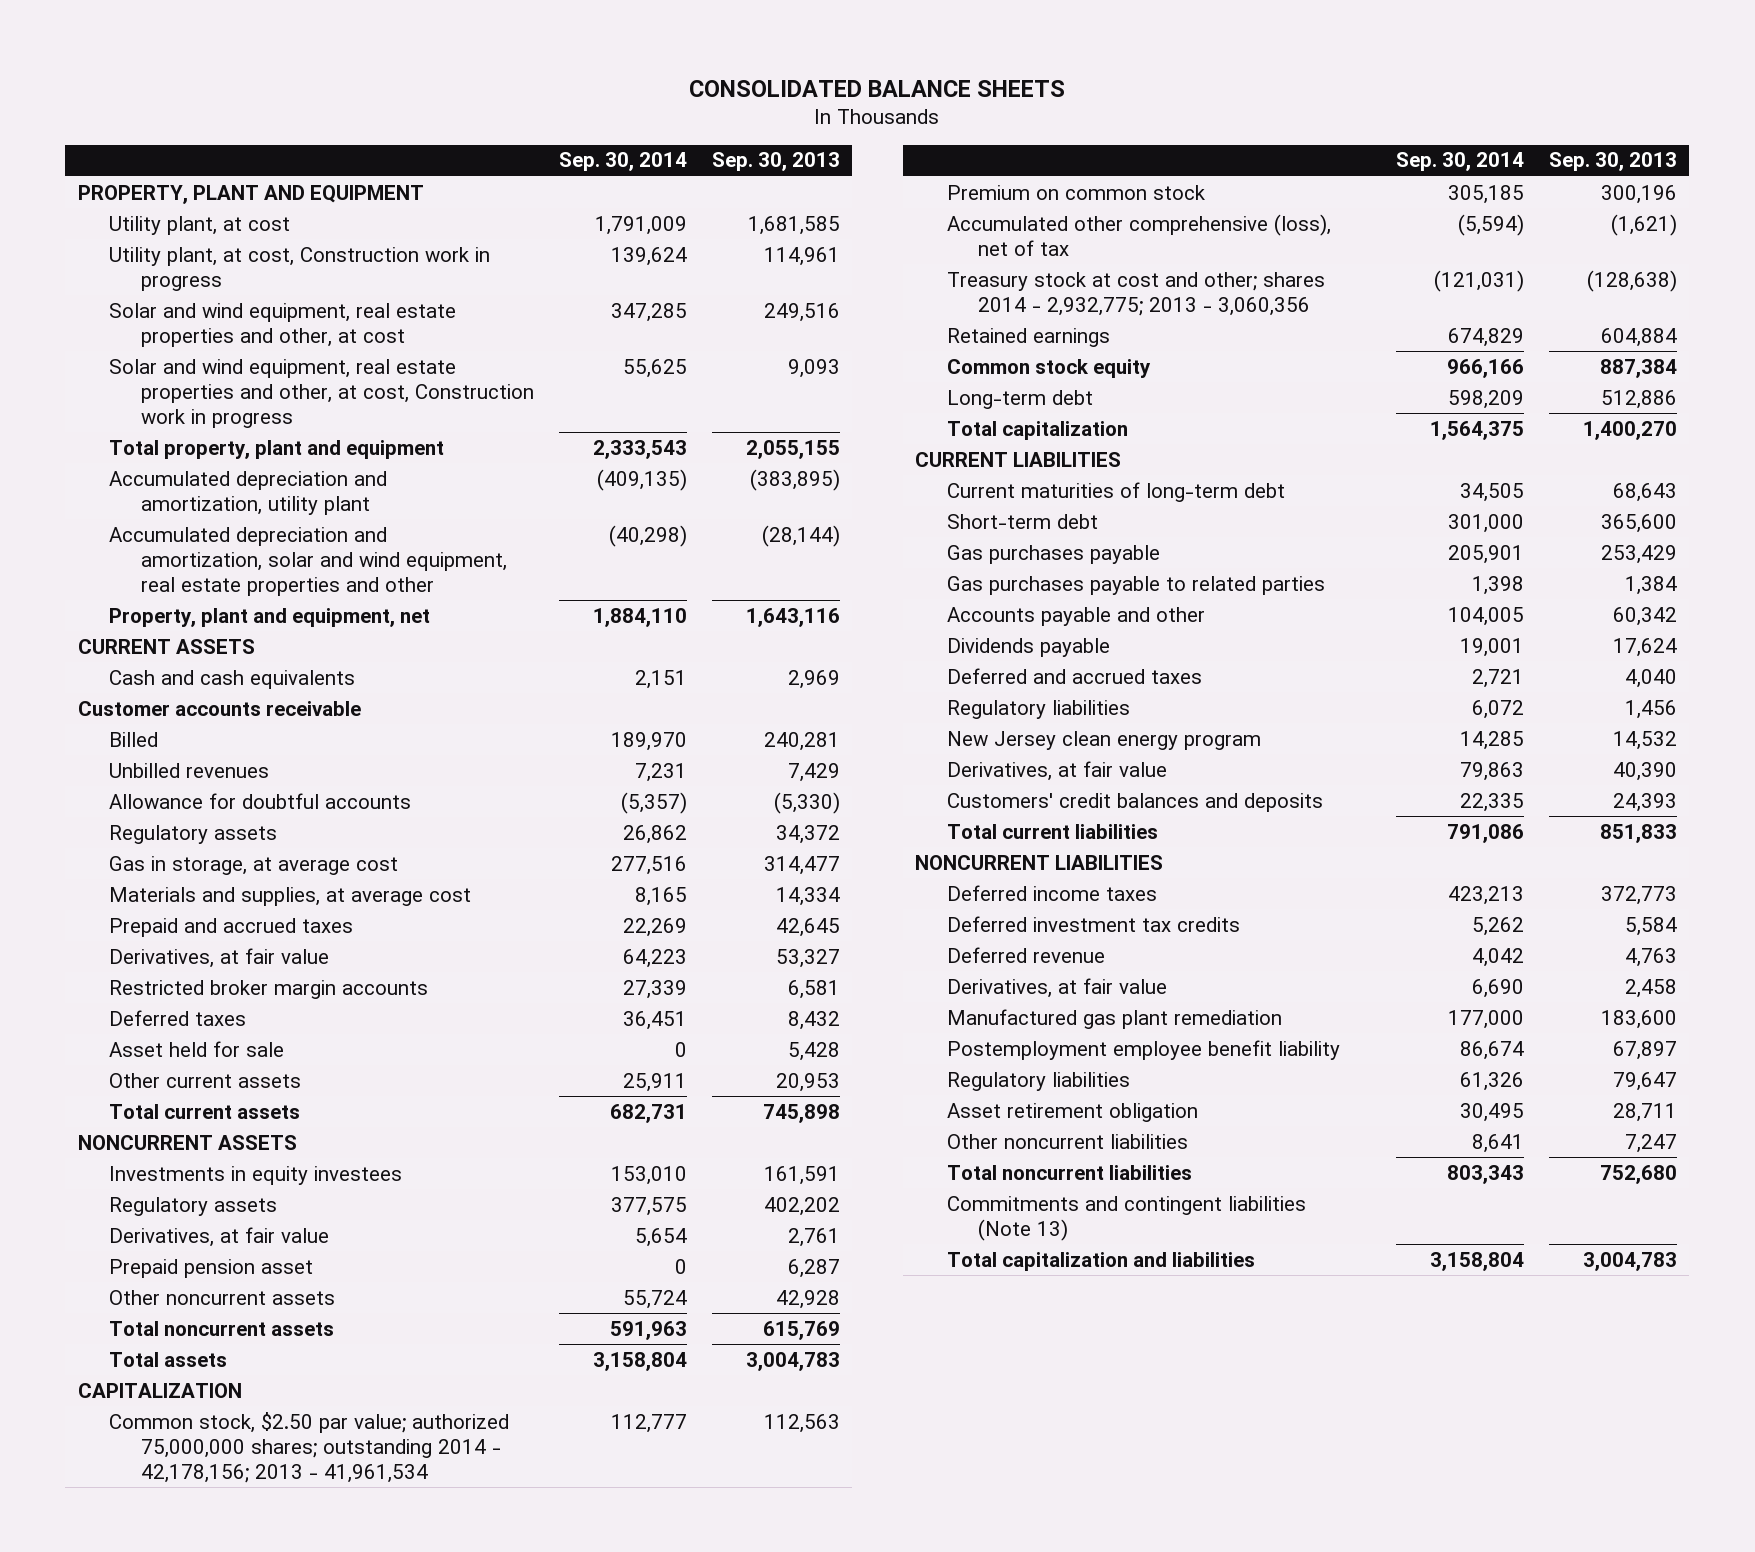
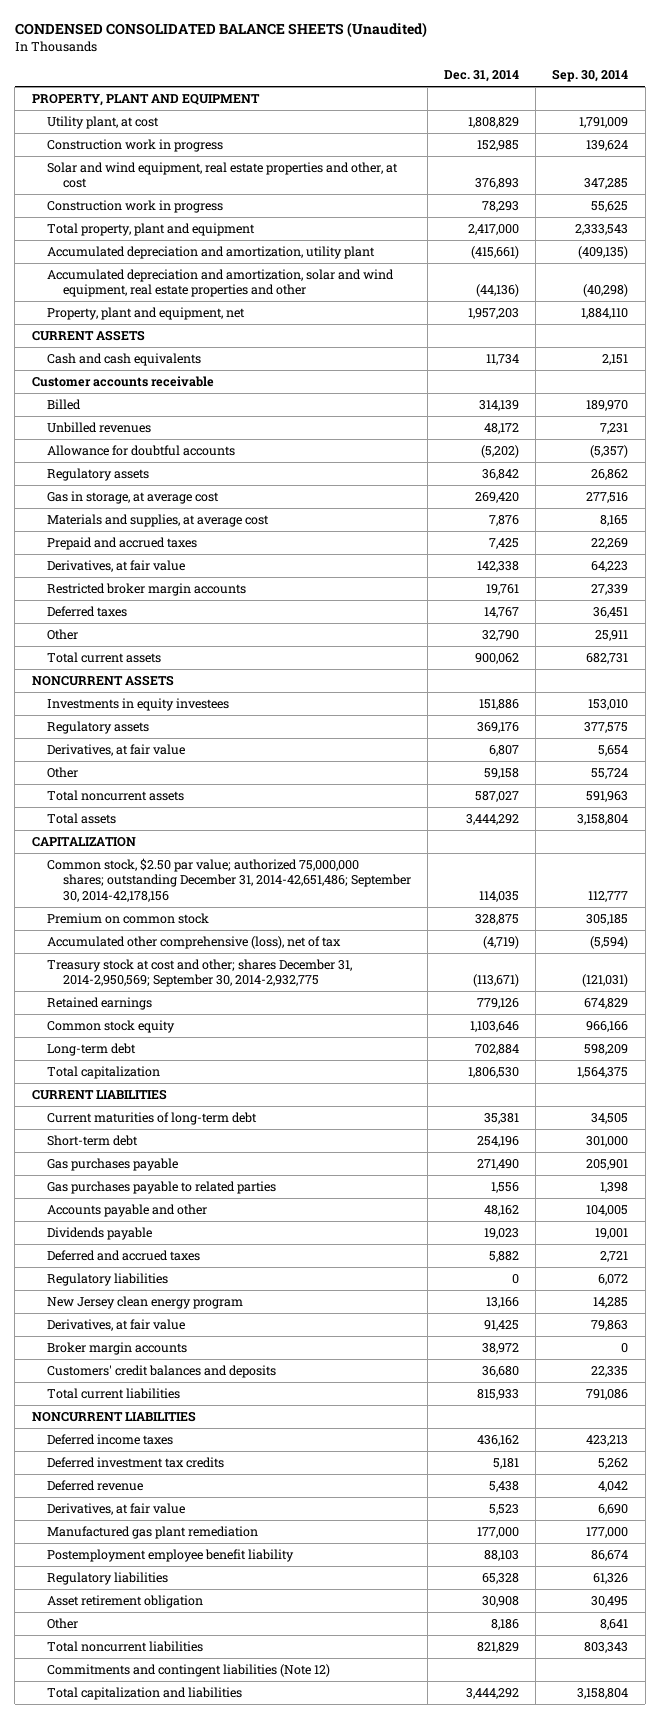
[689,79,1066,97] CONSOLIDATED BALANCE SHEETS -> [14,22,427,39] CONDENSED CONSOLIDATED BALANCE SHEETS (Unaudited)
[711,152,840,172] Sep. 30, 2013 -> none
none -> [444,70,520,83] Dec. 31, 2014
[109,246,491,291] Utility plant, at cost, Construction work in progress -> [47,138,224,152] Construction work in progress
[109,358,534,428] Solar and wind equipment, real estate properties and other, at cost, Construction work in progress -> [47,199,224,213] Construction work in progress
[109,1040,285,1057] Asset held for sale -> none
[109,1072,302,1088] Other current assets -> [47,628,79,640] Other
[109,1258,314,1278] Prepaid pension asset -> none
[109,1289,336,1305] Other noncurrent assets -> [47,766,79,778] Other
[109,1411,510,1483] Common stock, $2.50 par value; authorized 75,000,000 shares; outstanding 2014 - 42,178,156; 2013 - 41,961,534 -> [47,857,411,903] Common stock, $2.50 par value; authorized 75,000,000 shares; outstanding December 31, 2014-42,651,486; September 30, 2014-42,178,156
[946,271,1325,316] Treasury stock at cost and other; shares 2014 - 2,932,775; 2013 - 3,060,356 -> [47,958,353,988] Treasury stock at cost and other; shares December 31, 2014-2,950,569; September 30, 2014-2,932,775
none -> [47,1341,188,1355] Broker margin accounts
[946,1133,1188,1149] Other noncurrent liabilities -> [47,1617,79,1629] Other
[946,1195,1306,1241] Commitments and contingent liabilities (Note 13) -> [47,1663,331,1677] Commitments and contingent liabilities (Note 12)

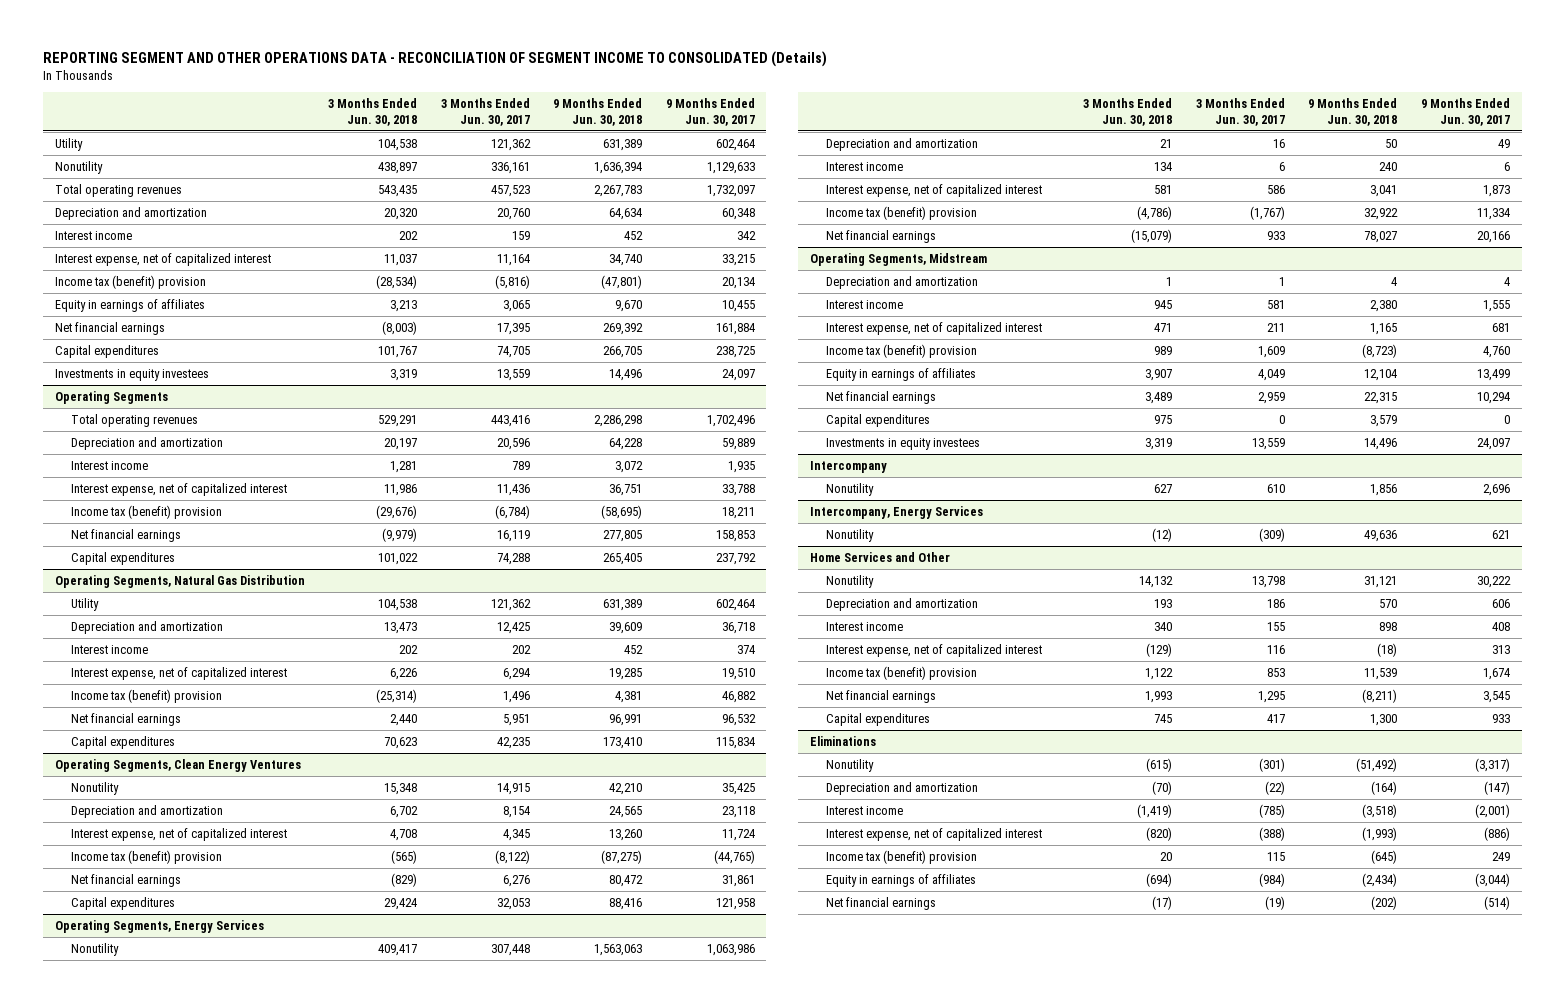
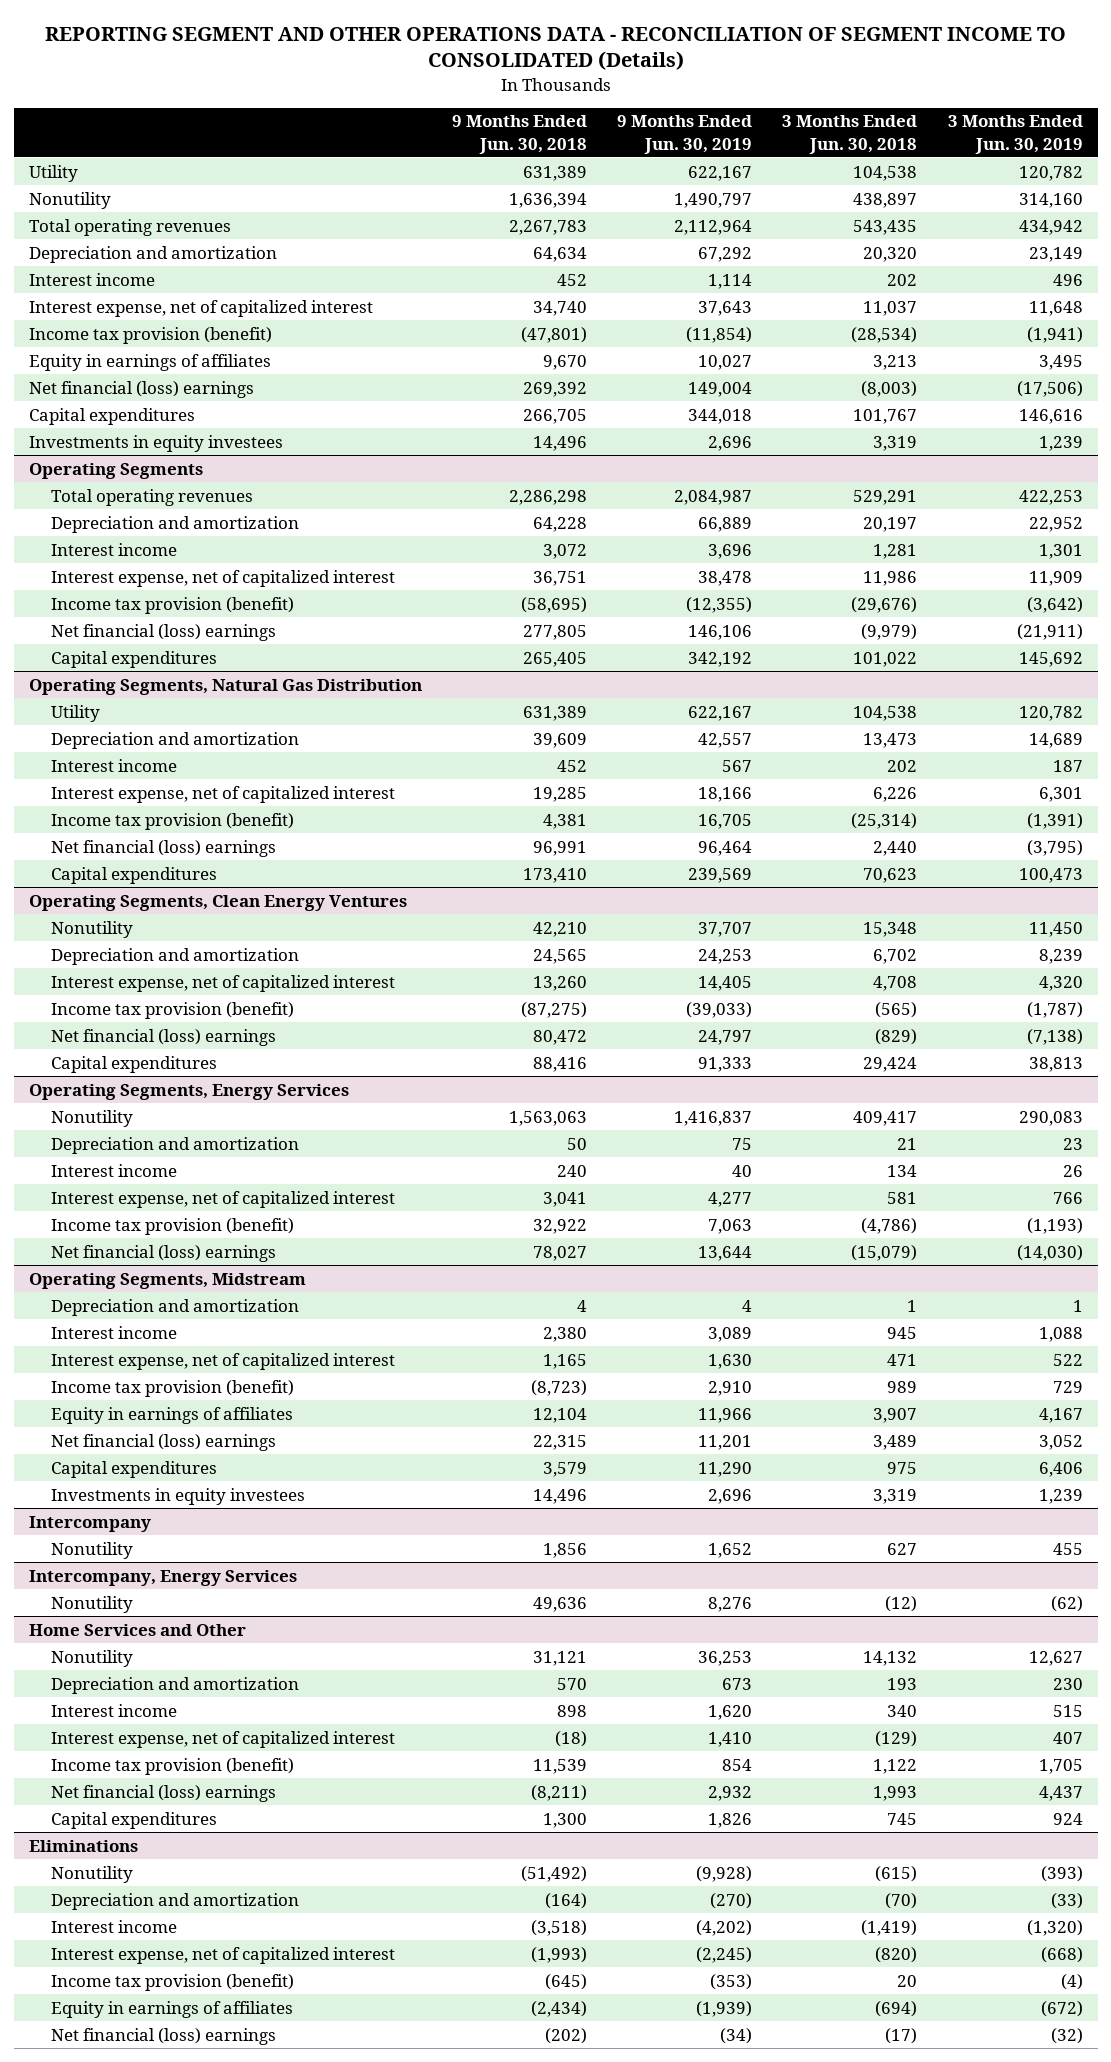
[440,98,530,126] 3 Months Ended Jun. 30, 2017 -> none
[665,98,755,126] 9 Months Ended Jun. 30, 2017 -> none
none -> [617,115,753,154] 9 Months Ended Jun. 30, 2019
none -> [947,115,1083,154] 3 Months Ended Jun. 30, 2019
[54,274,206,289] Income tax (benefit) provision -> [28,326,272,344] Income tax provision (benefit)
[54,321,165,335] Net financial earnings -> [28,380,254,398] Net financial (loss) earnings
[70,504,222,519] Income tax (benefit) provision -> [50,596,294,614] Income tax provision (benefit)
[70,528,181,542] Net financial earnings -> [50,623,276,641] Net financial (loss) earnings
[70,688,222,703] Income tax (benefit) provision -> [50,812,294,830] Income tax provision (benefit)
[70,712,181,726] Net financial earnings -> [50,839,276,857] Net financial (loss) earnings
[70,849,222,864] Income tax (benefit) provision -> [50,1001,294,1019] Income tax provision (benefit)
[70,873,181,887] Net financial earnings -> [50,1028,276,1046] Net financial (loss) earnings
[825,205,977,220] Income tax (benefit) provision -> [50,1217,294,1235] Income tax provision (benefit)
[825,229,936,243] Net financial earnings -> [50,1244,276,1262] Net financial (loss) earnings
[825,343,977,358] Income tax (benefit) provision -> [50,1379,294,1397] Income tax provision (benefit)
[825,390,936,404] Net financial earnings -> [50,1433,276,1451] Net financial (loss) earnings
[825,665,977,680] Income tax (benefit) provision -> [50,1757,294,1775] Income tax provision (benefit)
[825,689,936,703] Net financial earnings -> [50,1784,276,1802] Net financial (loss) earnings
[825,849,977,864] Income tax (benefit) provision -> [50,1973,294,1991] Income tax provision (benefit)
[825,896,936,910] Net financial earnings -> [50,2027,276,2045] Net financial (loss) earnings

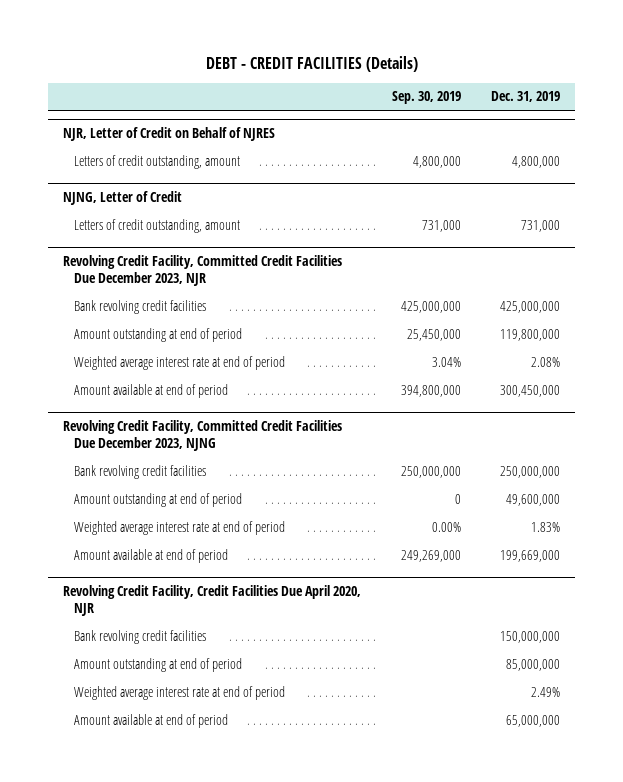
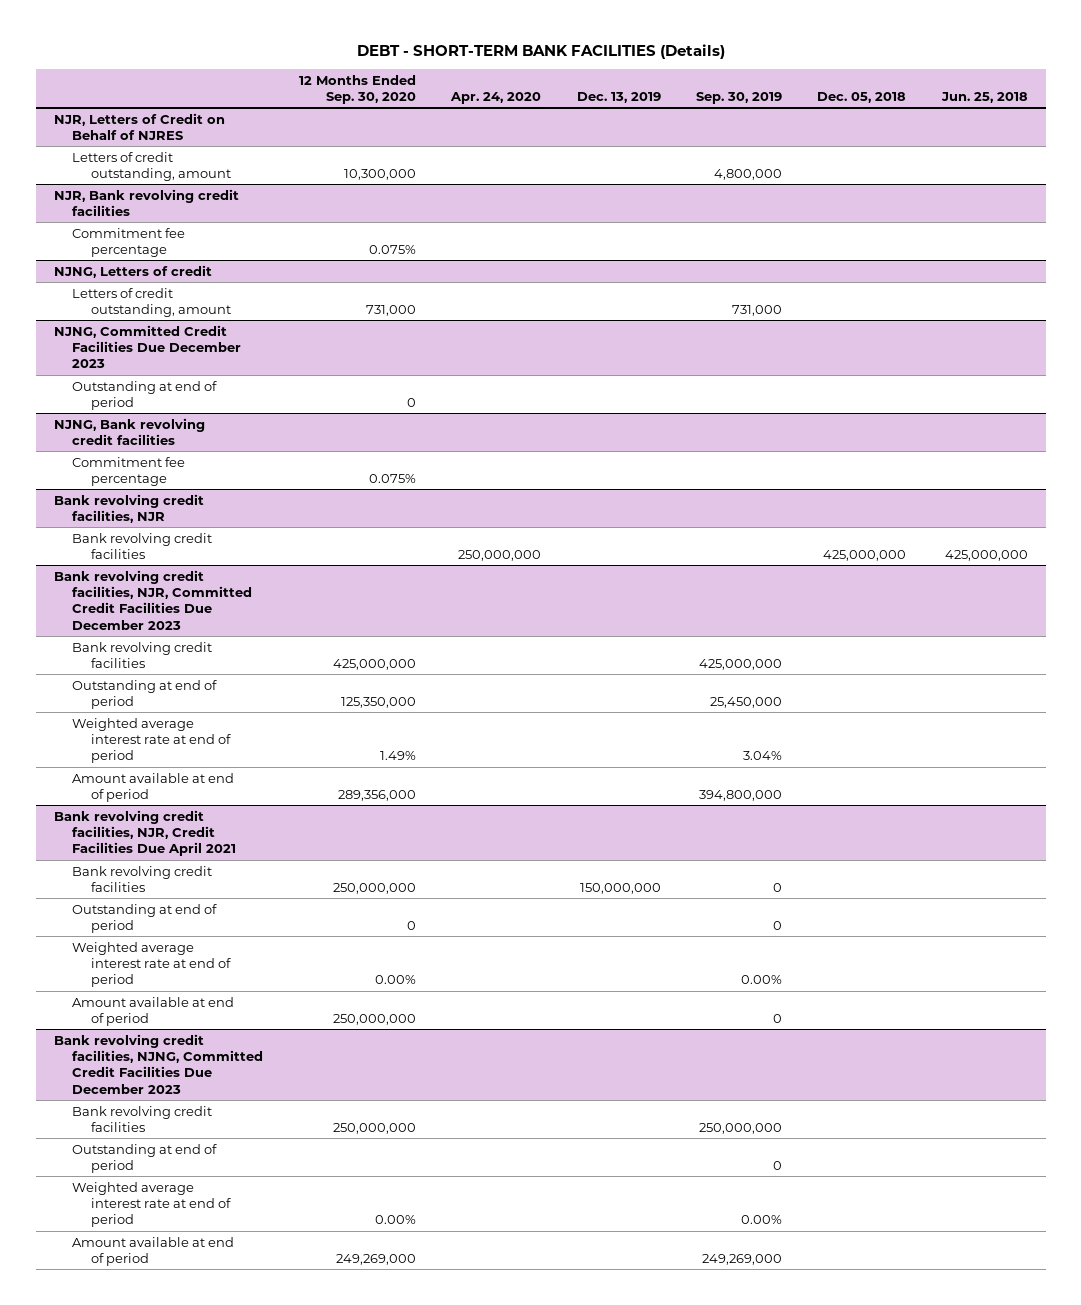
[205,55,418,72] DEBT - CREDIT FACILITIES (Details) -> [356,44,725,60] DEBT - SHORT-TERM BANK FACILITIES (Details)
[491,91,561,103] Dec. 31, 2019 -> none
none -> [298,74,416,104] 12 Months Ended Sep. 30, 2020
none -> [450,91,542,104] Apr. 24, 2020
none -> [576,91,661,103] Dec. 13, 2019
none -> [817,91,907,103] Dec. 05, 2018
none -> [940,91,1028,103] Jun. 25, 2018
[62,127,275,142] NJR, Letter of Credit on Behalf of NJRES -> [53,112,225,140] NJR, Letters of Credit on Behalf of NJRES
none -> [53,188,239,216] NJR, Bank revolving credit facilities
none -> [72,227,186,257] Commitment fee percentage
[62,191,182,206] NJNG, Letter of Credit -> [53,264,212,278] NJNG, Letters of credit
none -> [53,324,242,369] NJNG, Committed Credit Facilities Due December 2023
none -> [72,380,218,410] Outstanding at end of period
none -> [53,417,205,445] NJNG, Bank revolving credit facilities
none -> [72,456,186,486] Commitment fee percentage
none -> [53,493,204,523] Bank revolving credit facilities, NJR
none -> [72,532,213,559] Bank revolving credit facilities
[62,255,342,286] Revolving Credit Facility, Committed Credit Facilities Due December 2023, NJR -> [53,569,253,630] Bank revolving credit facilities, NJR, Committed Credit Facilities Due December 2023
[73,327,242,342] Amount outstanding at end of period -> [72,679,218,709] Outstanding at end of period
none -> [53,809,237,857] Bank revolving credit facilities, NJR, Credit Facilities Due April 2021
none -> [72,865,213,892] Bank revolving credit facilities
none -> [72,903,218,933] Outstanding at end of period
none -> [72,941,232,988] Weighted average interest rate at end of period
none -> [72,996,235,1026] Amount available at end of period
[62,420,342,451] Revolving Credit Facility, Committed Credit Facilities Due December 2023, NJNG -> [53,1033,264,1094] Bank revolving credit facilities, NJNG, Committed Credit Facilities Due December 2023
[73,492,242,507] Amount outstanding at end of period -> [72,1143,218,1173] Outstanding at end of period
[62,585,361,616] Revolving Credit Facility, Credit Facilities Due April 2020, NJR -> none
[73,629,206,644] Bank revolving credit facilities -> none
[73,657,242,672] Amount outstanding at end of period -> none
[73,685,285,700] Weighted average interest rate at end of period -> none
[73,713,228,728] Amount available at end of period -> none

